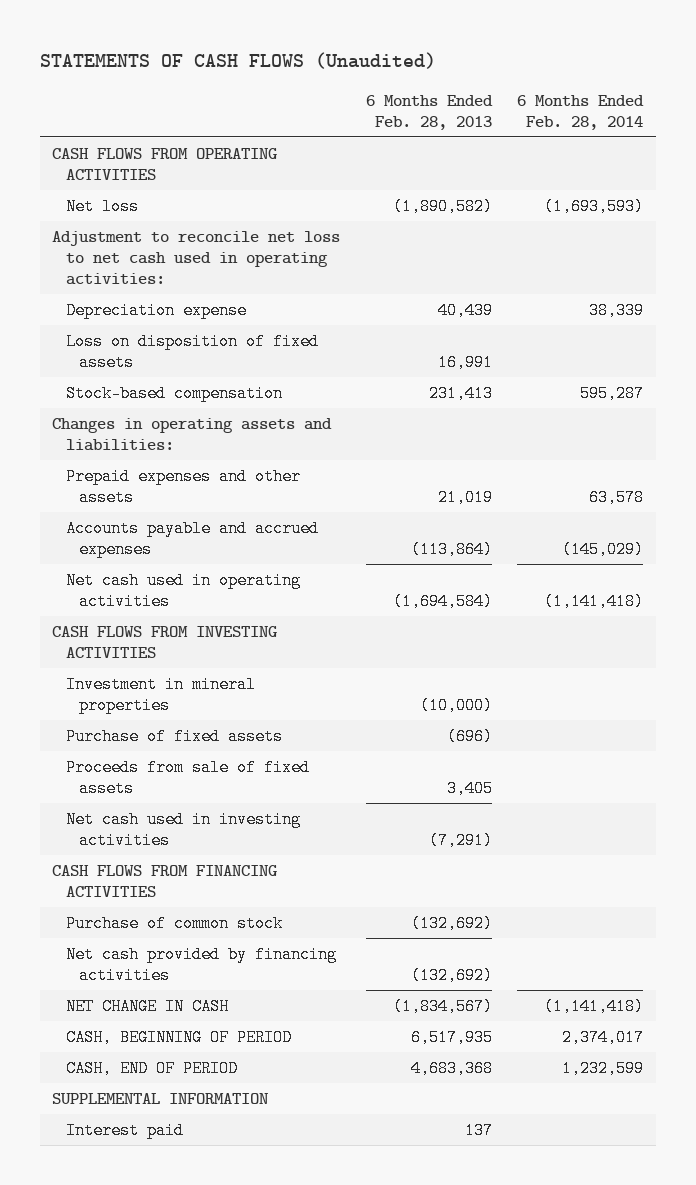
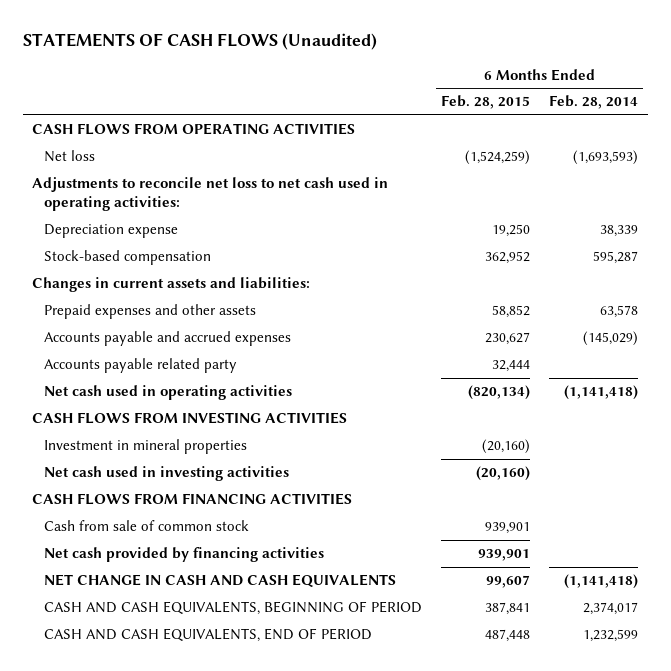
[365,94,493,130] 6 Months Ended Feb. 28, 2013 -> none
none -> [440,95,530,110] Feb. 28, 2015
[52,230,341,285] Adjustment to reconcile net loss to net cash used in operating activities: -> [32,177,389,212] Adjustments to reconcile net loss to net cash used in operating activities:
[65,332,319,371] Loss on disposition of fixed assets -> none
[52,417,333,451] Changes in operating assets and liabilities: -> [32,277,311,293] Changes in current assets and liabilities:
none -> [43,358,237,374] Accounts payable related party
[65,727,283,745] Purchase of fixed assets -> none
[65,758,310,797] Proceeds from sale of fixed assets -> none
[65,914,283,932] Purchase of common stock -> none
none -> [43,520,249,532] Cash from sale of common stock
[52,1092,270,1104] SUPPLEMENTAL INFORMATION -> none
[65,1121,184,1139] Interest paid -> none
[65,997,229,1015] NET CHANGE IN CASH -> [43,574,396,589] NET CHANGE IN CASH AND CASH EQUIVALENTS
[65,1028,292,1046] CASH, BEGINNING OF PERIOD -> [43,601,422,616] CASH AND CASH EQUIVALENTS, BEGINNING OF PERIOD
[65,1059,238,1077] CASH, END OF PERIOD -> [43,628,372,643] CASH AND CASH EQUIVALENTS, END OF PERIOD

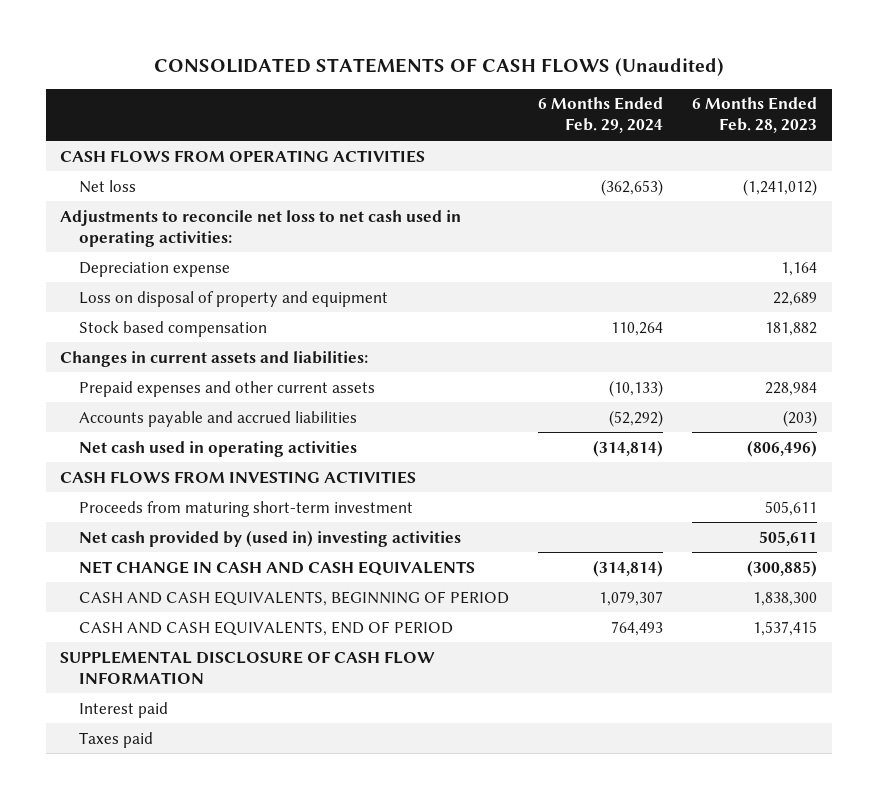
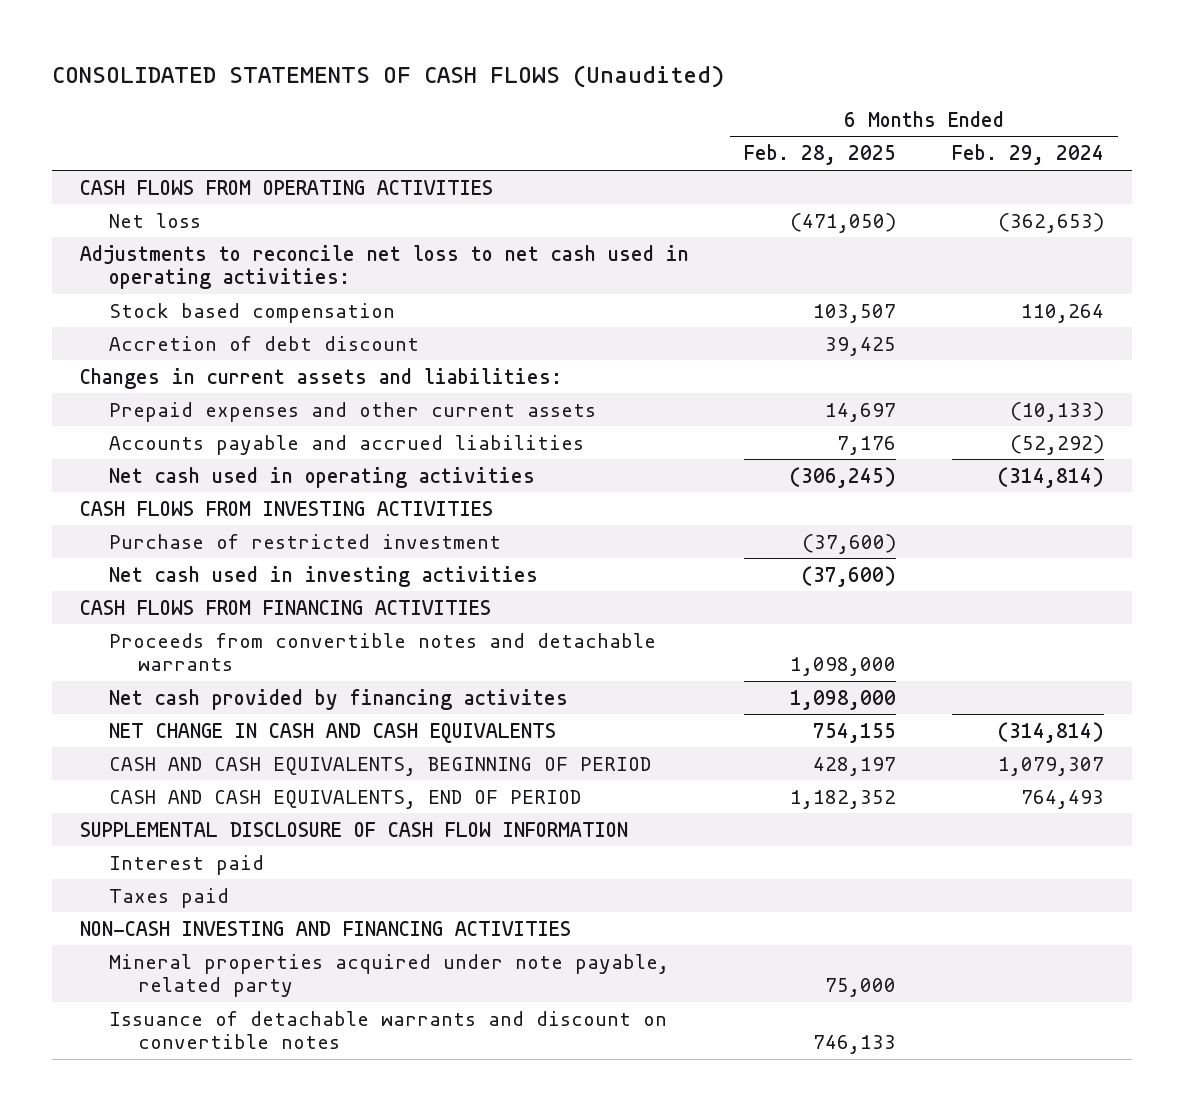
[692,97,818,134] 6 Months Ended Feb. 28, 2023 -> none
none -> [744,144,897,166] Feb. 28, 2025
[79,261,231,277] Depreciation expense -> none
[79,290,389,307] Loss on disposal of property and equipment -> none
none -> [108,335,419,351] Accretion of debt discount
[79,500,414,517] Proceeds from maturing short-term investment -> none
none -> [108,533,501,549] Purchase of restricted investment
[79,529,462,547] Net cash provided by (used in) investing activities -> [108,565,538,587] Net cash used in investing activities
none -> [79,599,491,615] CASH FLOWS FROM FINANCING ACTIVITIES
none -> [108,632,656,672] Proceeds from convertible notes and detachable warrants
none -> [108,688,568,710] Net cash provided by financing activites
none -> [79,920,571,936] NON-CASH INVESTING AND FINANCING ACTIVITIES
none -> [108,953,669,998] Mineral properties acquired under note payable, related party
none -> [108,1010,667,1050] Issuance of detachable warrants and discount on convertible notes

